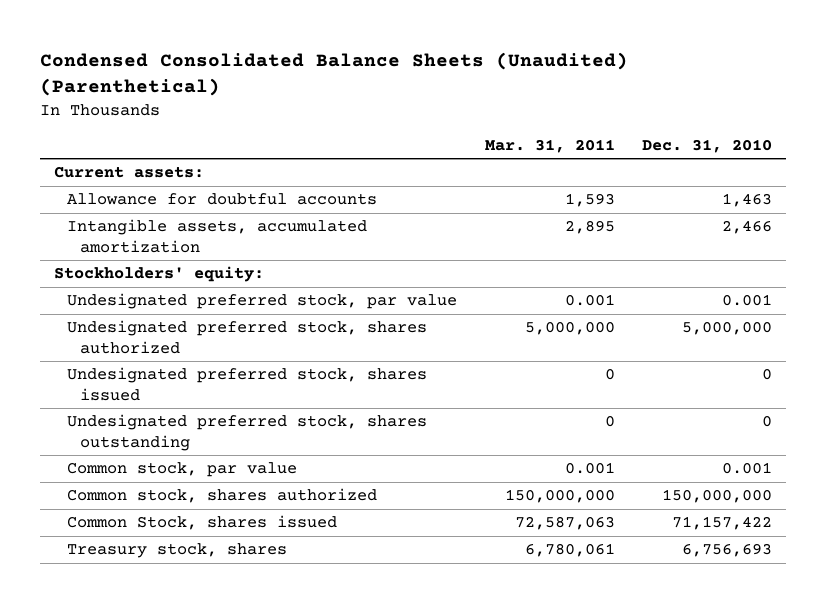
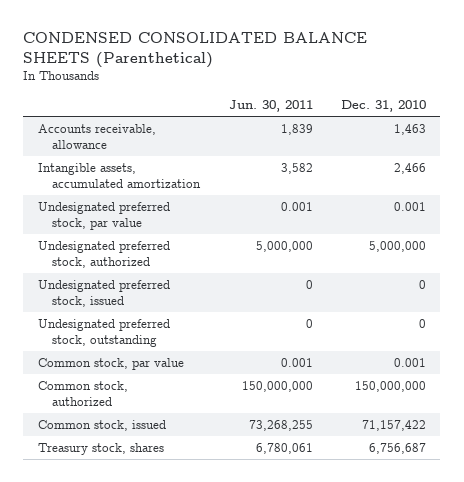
[39,52,628,97] Condensed Consolidated Balance Sheets (Unaudited) (Parenthetical) -> [23,32,368,68] CONDENSED CONSOLIDATED BALANCE SHEETS (Parenthetical)
[484,138,615,153] Mar. 31, 2011 -> none
none -> [228,99,313,112] Jun. 30, 2011
[53,166,204,179] Current assets: -> none
[66,193,377,206] Allowance for doubtful accounts -> [37,123,156,149] Accounts receivable, allowance
[53,266,264,283] Stockholders' equity: -> none
[66,320,427,354] Undesignated preferred stock, shares authorized -> [37,240,170,268] Undesignated preferred stock, authorized
[66,367,427,401] Undesignated preferred stock, shares issued -> [37,279,170,307] Undesignated preferred stock, issued
[66,414,427,451] Undesignated preferred stock, shares outstanding -> [37,318,170,347] Undesignated preferred stock, outstanding
[66,488,377,504] Common stock, shares authorized -> [37,380,128,406] Common stock, authorized
[66,515,337,531] Common Stock, shares issued -> [37,419,166,431] Common stock, issued
[682,543,773,558] 6,756,693 -> [368,442,426,454] 6,756,687

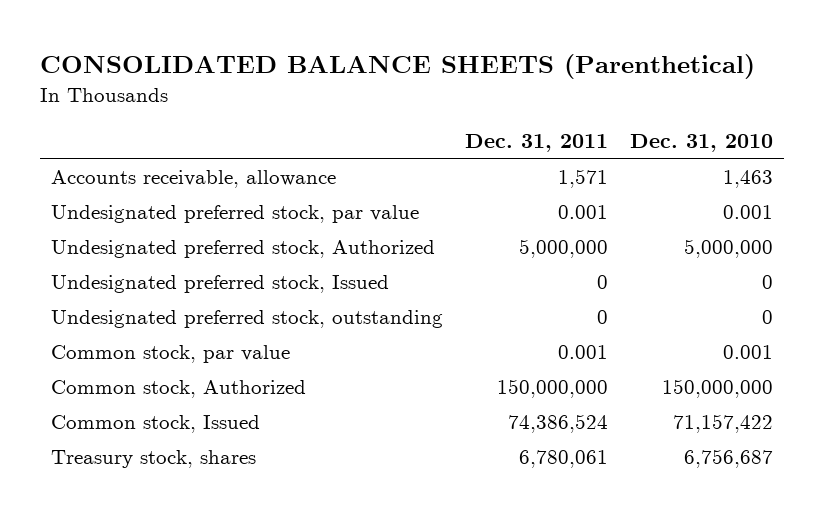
[23,32,368,68] CONDENSED CONSOLIDATED BALANCE SHEETS (Parenthetical) -> [40,54,756,80] CONSOLIDATED BALANCE SHEETS (Parenthetical)
[228,99,313,112] Jun. 30, 2011 -> none
none -> [465,133,609,152] Dec. 31, 2011
[37,162,202,188] Intangible assets, accumulated amortization -> none
[37,240,170,268] Undesignated preferred stock, authorized -> [51,239,436,258] Undesignated preferred stock, Authorized
[37,279,170,307] Undesignated preferred stock, issued -> [51,274,390,293] Undesignated preferred stock, Issued
[37,380,128,406] Common stock, authorized -> [51,379,307,398] Common stock, Authorized
[37,419,166,431] Common stock, issued -> [51,414,261,433] Common stock, Issued

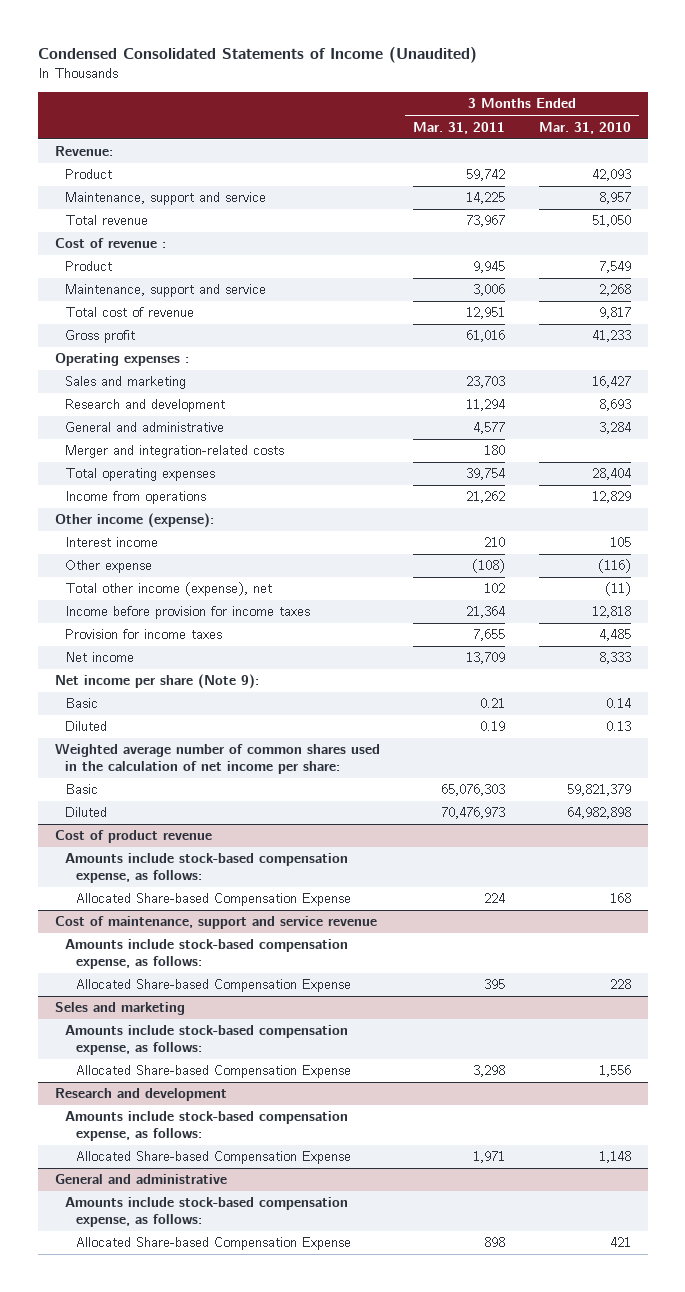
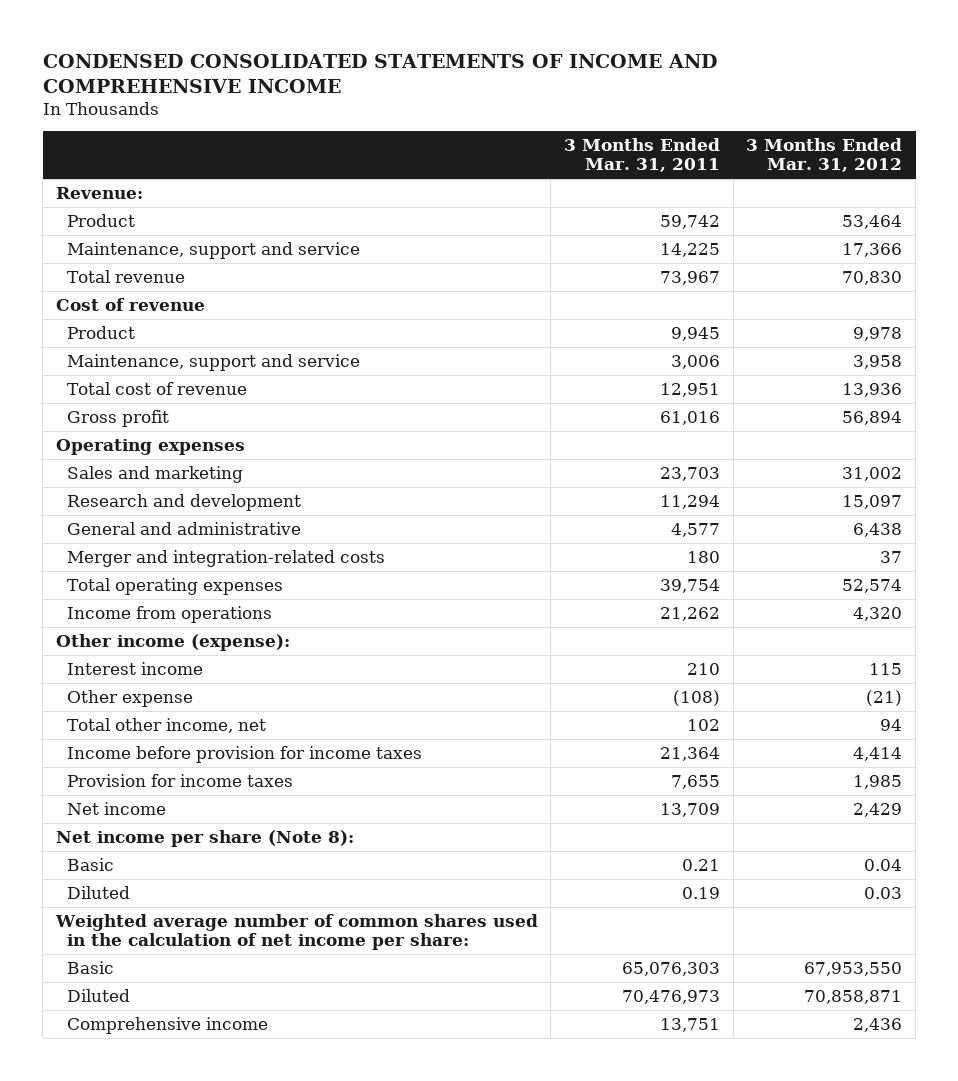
[37,47,477,64] Condensed Consolidated Statements of Income (Unaudited) -> [42,53,717,94] CONDENSED CONSOLIDATED STATEMENTS OF INCOME AND COMPREHENSIVE INCOME
[538,121,631,134] Mar. 31, 2010 -> none
none -> [746,138,903,173] 3 Months Ended Mar. 31, 2012
[54,238,166,249] Cost of revenue : -> [55,297,205,311] Cost of revenue
[54,353,189,367] Operating expenses : -> [55,438,245,455] Operating expenses
[65,582,273,597] Total other income (expense), net -> [67,717,267,733] Total other income, net
[54,674,259,690] Net income per share (Note 9): -> [55,829,354,847] Net income per share (Note 8):
[54,830,212,844] Cost of product revenue -> none
[65,853,349,884] Amounts include stock-based compensation expense, as follows: -> none
[75,893,351,907] Allocated Share-based Compensation Expense -> none
[54,916,377,930] Cost of maintenance, support and service revenue -> none
[65,939,349,970] Amounts include stock-based compensation expense, as follows: -> none
[75,979,351,993] Allocated Share-based Compensation Expense -> none
[54,1002,185,1016] Seles and marketing -> none
[65,1025,349,1056] Amounts include stock-based compensation expense, as follows: -> none
[75,1065,351,1079] Allocated Share-based Compensation Expense -> none
[54,1088,227,1102] Research and development -> none
[65,1111,349,1142] Amounts include stock-based compensation expense, as follows: -> none
[75,1151,351,1165] Allocated Share-based Compensation Expense -> none
[54,1174,227,1185] General and administrative -> none
[65,1197,349,1228] Amounts include stock-based compensation expense, as follows: -> none
[75,1237,351,1251] Allocated Share-based Compensation Expense -> none
none -> [67,1016,269,1034] Comprehensive income

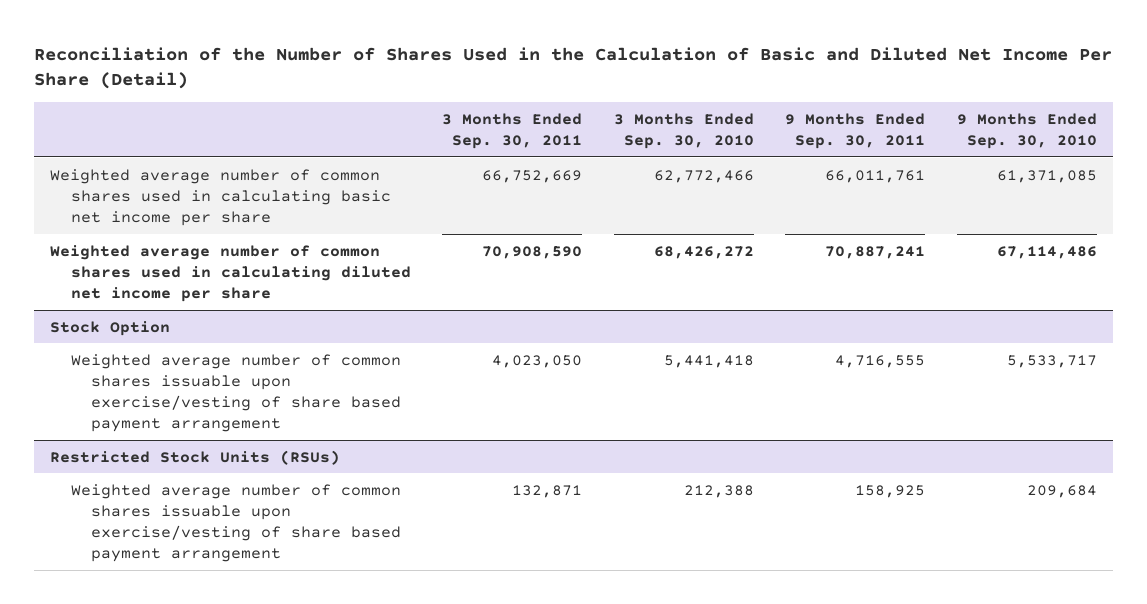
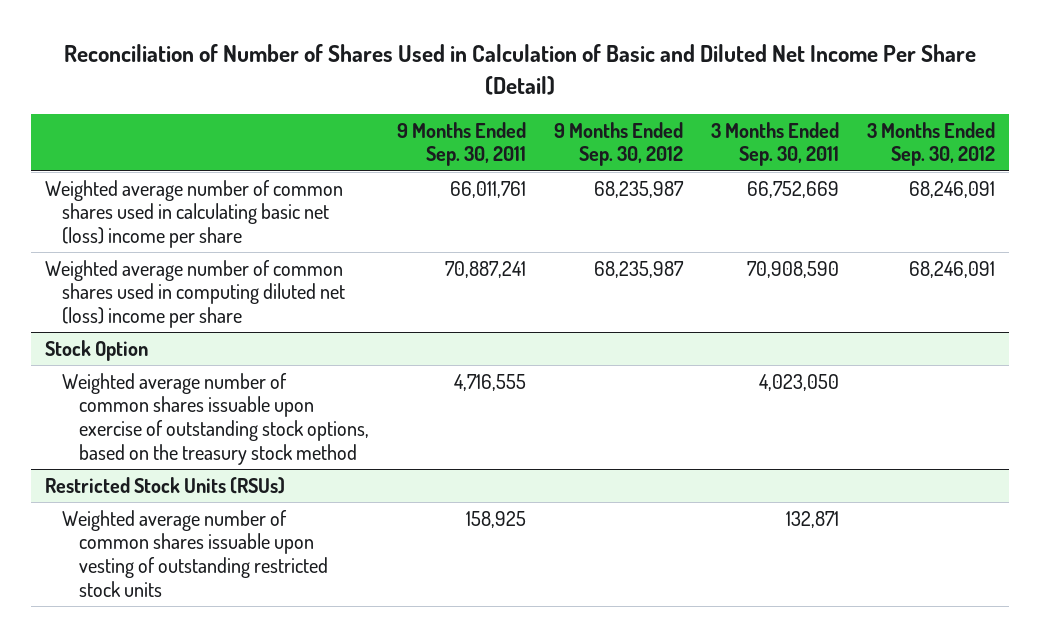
[33,46,1112,90] Reconciliation of the Number of Shares Used in the Calculation of Basic and Diluted Net Income Per Share (Detail) -> [64,44,977,95] Reconciliation of Number of Shares Used in Calculation of Basic and Diluted Net Income Per Share (Detail)
[613,112,754,149] 3 Months Ended Sep. 30, 2010 -> none
[957,112,1098,149] 9 Months Ended Sep. 30, 2010 -> none
none -> [554,121,684,167] 9 Months Ended Sep. 30, 2012
none -> [867,121,996,167] 3 Months Ended Sep. 30, 2012
[49,168,391,226] Weighted average number of common shares used in calculating basic net income per share -> [45,179,344,248] Weighted average number of common shares used in calculating basic net (loss) income per share
[49,244,411,302] Weighted average number of common shares used in calculating diluted net income per share -> [45,259,346,328] Weighted average number of common shares used in computing diluted net (loss) income per share
[70,353,402,432] Weighted average number of common shares issuable upon exercise/vesting of share based payment arrangement -> [62,372,370,465] Weighted average number of common shares issuable upon exercise of outstanding stock options, based on the treasury stock method
[70,483,402,562] Weighted average number of common shares issuable upon exercise/vesting of share based payment arrangement -> [62,509,329,597] Weighted average number of common shares issuable upon vesting of outstanding restricted stock units

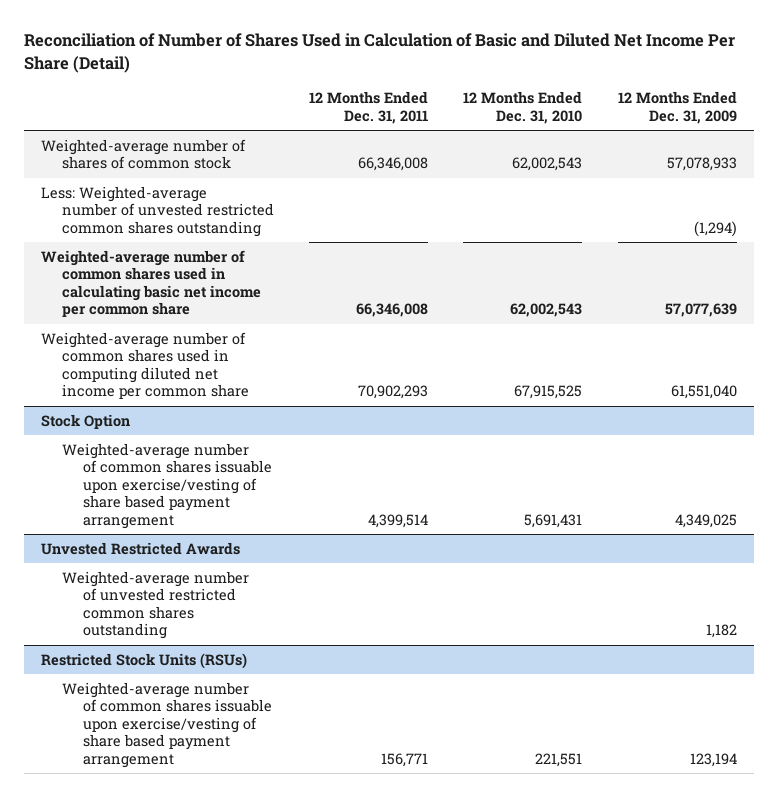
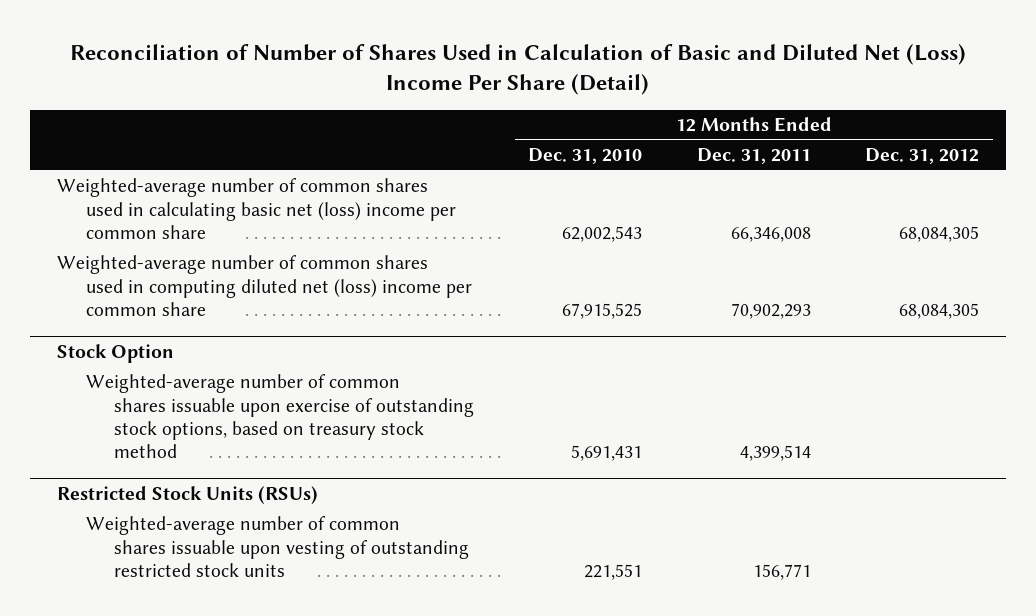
[23,33,735,73] Reconciliation of Number of Shares Used in Calculation of Basic and Diluted Net Income Per Share (Detail) -> [70,44,967,96] Reconciliation of Number of Shares Used in Calculation of Basic and Diluted Net (Loss) Income Per Share (Detail)
[617,91,737,124] 12 Months Ended Dec. 31, 2009 -> none
none -> [864,148,979,165] Dec. 31, 2012
[41,138,247,170] Weighted-average number of shares of common stock -> none
[41,185,275,237] Less: Weighted-average number of unvested restricted common shares outstanding -> none
[41,249,262,318] Weighted-average number of common shares used in calculating basic net income per common share -> [57,178,456,239] Weighted-average number of common shares used in calculating basic net (loss) income per common share
[41,331,250,400] Weighted-average number of common shares used in computing diluted net income per common share -> [57,255,472,316] Weighted-average number of common shares used in computing diluted net (loss) income per common share
[41,541,241,555] Unvested Restricted Awards -> none
[62,570,250,640] Weighted-average number of unvested restricted common shares outstanding -> none
[62,442,272,530] Weighted-average number of common shares issuable upon exercise/vesting of share based payment arrangement -> [85,374,475,458] Weighted-average number of common shares issuable upon exercise of outstanding stock options, based on treasury stock method
[62,681,272,769] Weighted-average number of common shares issuable upon exercise/vesting of share based payment arrangement -> [85,516,470,577] Weighted-average number of common shares issuable upon vesting of outstanding restricted stock units

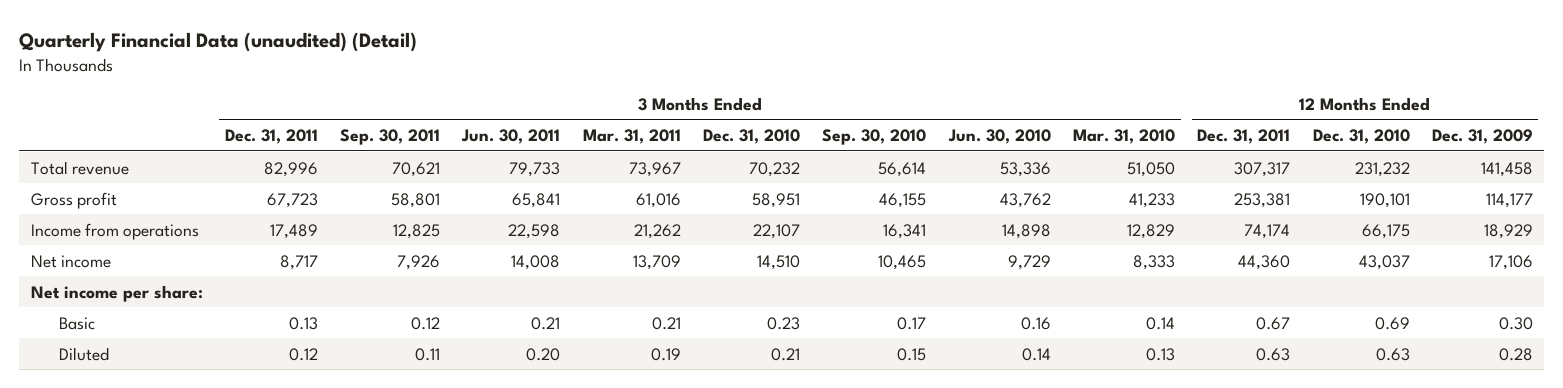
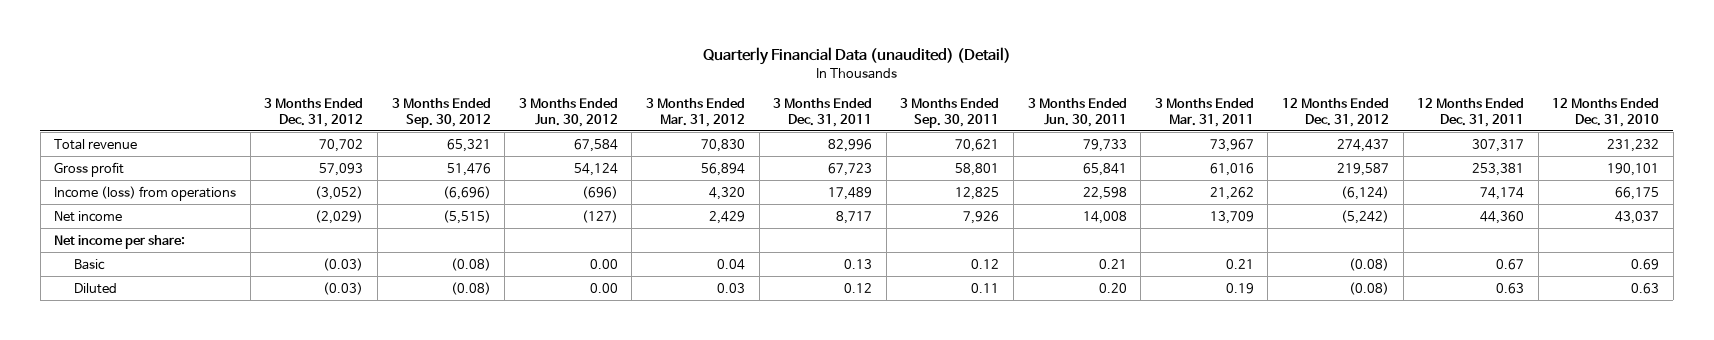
[703,129,801,145] Dec. 31, 2010 -> none
[822,129,927,146] Sep. 30, 2010 -> none
[947,129,1051,145] Jun. 30, 2010 -> none
[1072,129,1175,145] Mar. 31, 2010 -> none
[1431,129,1533,145] Dec. 31, 2009 -> none
none -> [264,97,364,127] 3 Months Ended Dec. 31, 2012
none -> [391,97,491,128] 3 Months Ended Sep. 30, 2012
none -> [518,97,618,127] 3 Months Ended Jun. 30, 2012
none -> [645,97,745,127] 3 Months Ended Mar. 31, 2012
none -> [1281,97,1389,127] 12 Months Ended Dec. 31, 2012
[30,222,199,240] Income from operations -> [54,185,237,201] Income (loss) from operations

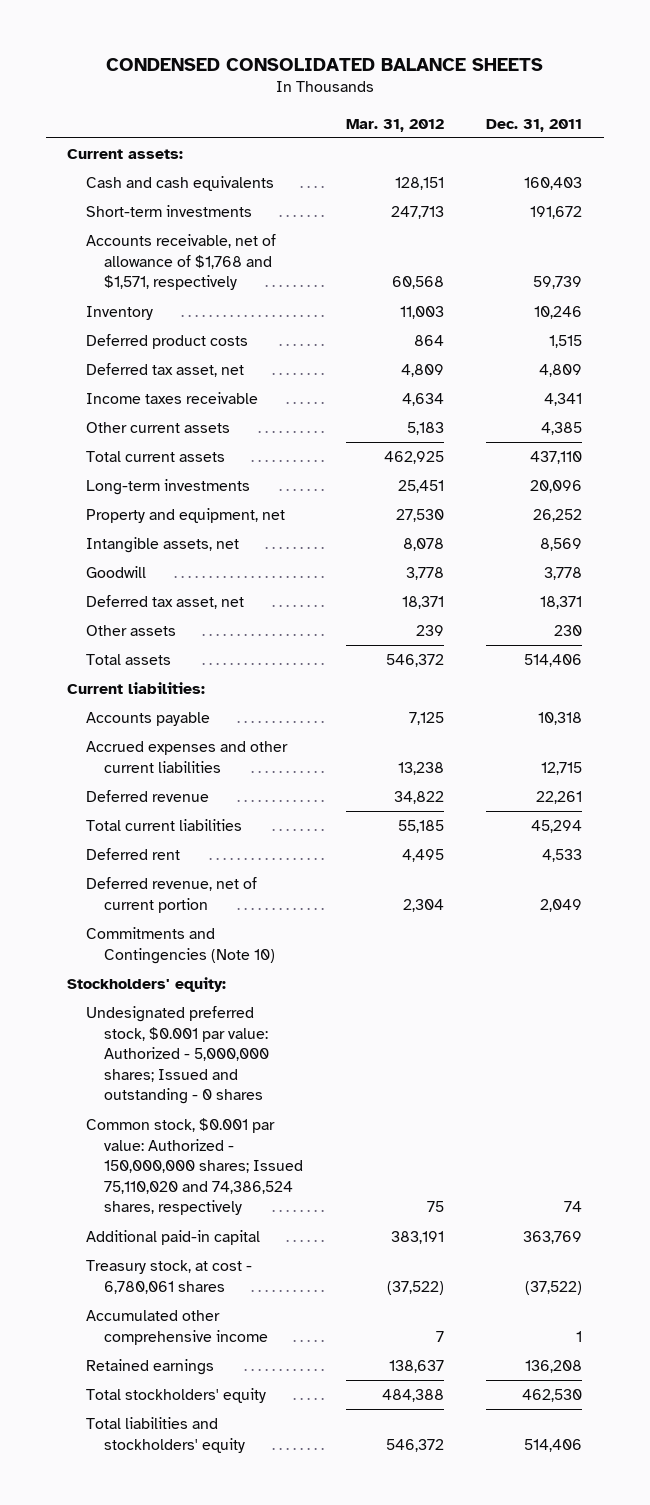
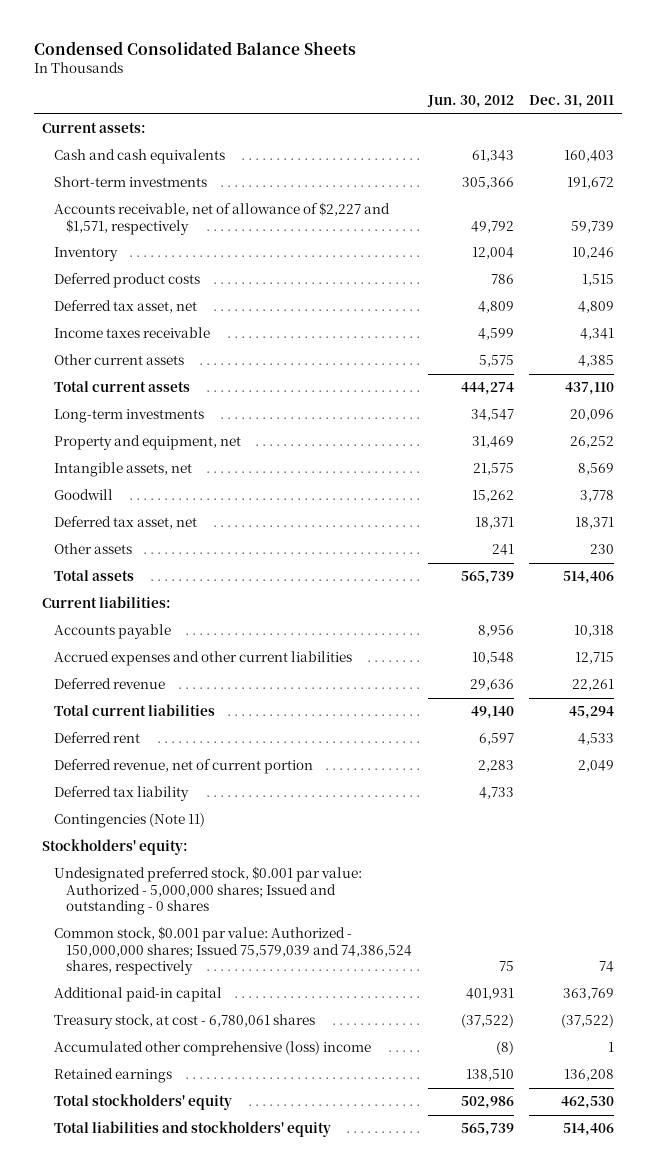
[105,57,543,71] CONDENSED CONSOLIDATED BALANCE SHEETS -> [33,40,356,55] Condensed Consolidated Balance Sheets
[345,118,444,132] Mar. 31, 2012 -> none
none -> [426,95,514,109] Jun. 30, 2012
[85,234,276,291] Accounts receivable, net of allowance of $1,768 and $1,571, respectively -> [53,202,390,235] Accounts receivable, net of allowance of $2,227 and $1,571, respectively
none -> [53,786,189,802] Deferred tax liability
[85,927,276,964] Commitments and Contingencies (Note 10) -> [53,813,205,829] Contingencies (Note 11)
[85,1118,304,1216] Common stock, $0.001 par value: Authorized - 150,000,000 shares; Issued 75,110,020 and 74,386,524 shares, respectively -> [53,926,412,976] Common stock, $0.001 par value: Authorized - 150,000,000 shares; Issued 75,579,039 and 74,386,524 shares, respectively
[85,1310,269,1345] Accumulated other comprehensive income -> [53,1041,371,1057] Accumulated other comprehensive (loss) income

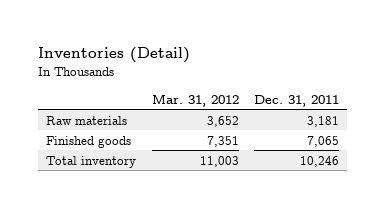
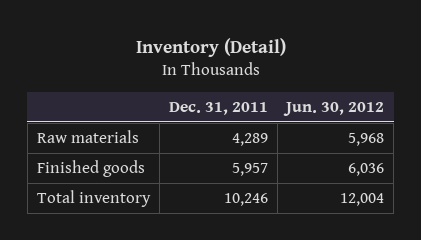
[38,47,191,64] Inventories (Detail) -> [135,37,286,57] Inventory (Detail)
[151,93,239,107] Mar. 31, 2012 -> none
none -> [283,101,385,116] Jun. 30, 2012
[307,115,340,127] 3,181 -> [231,133,268,147] 4,289
[307,135,340,147] 7,065 -> [231,163,268,177] 5,957

